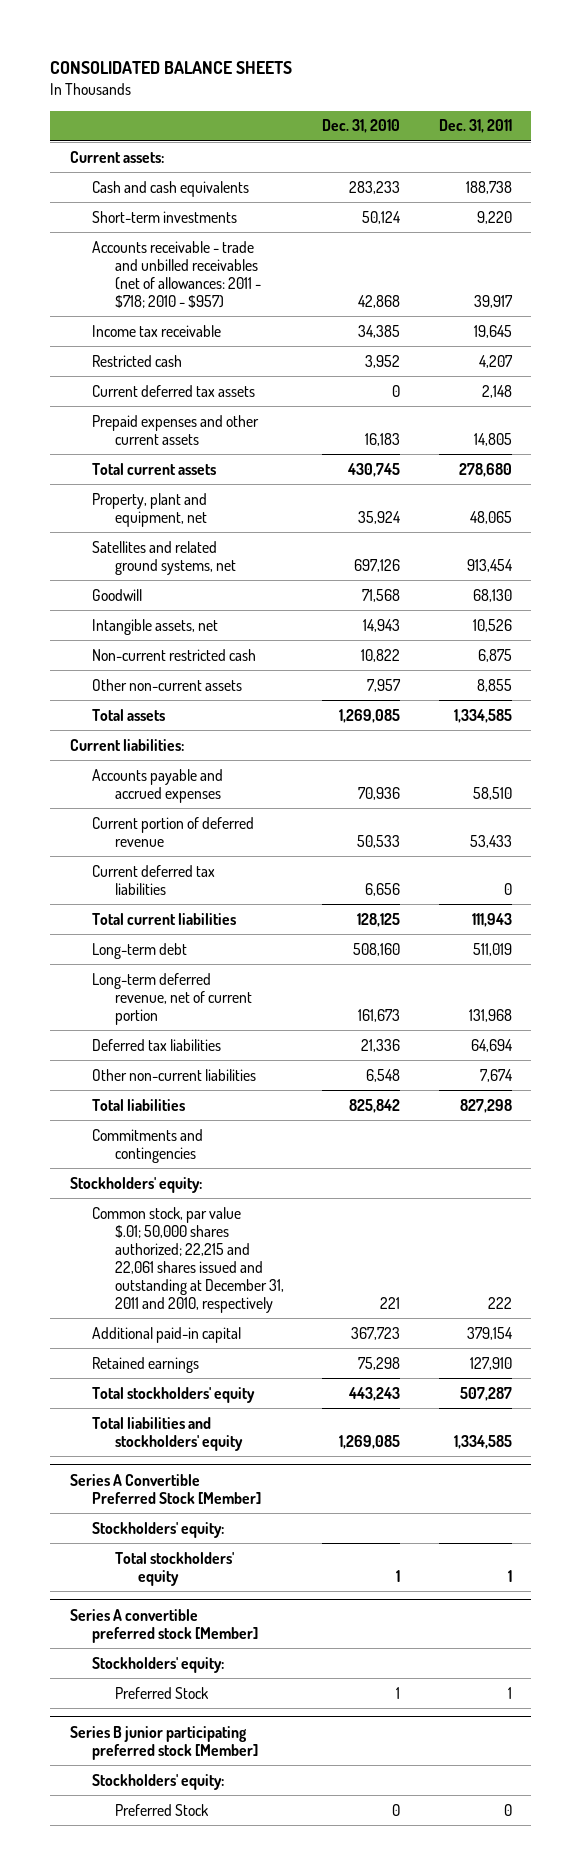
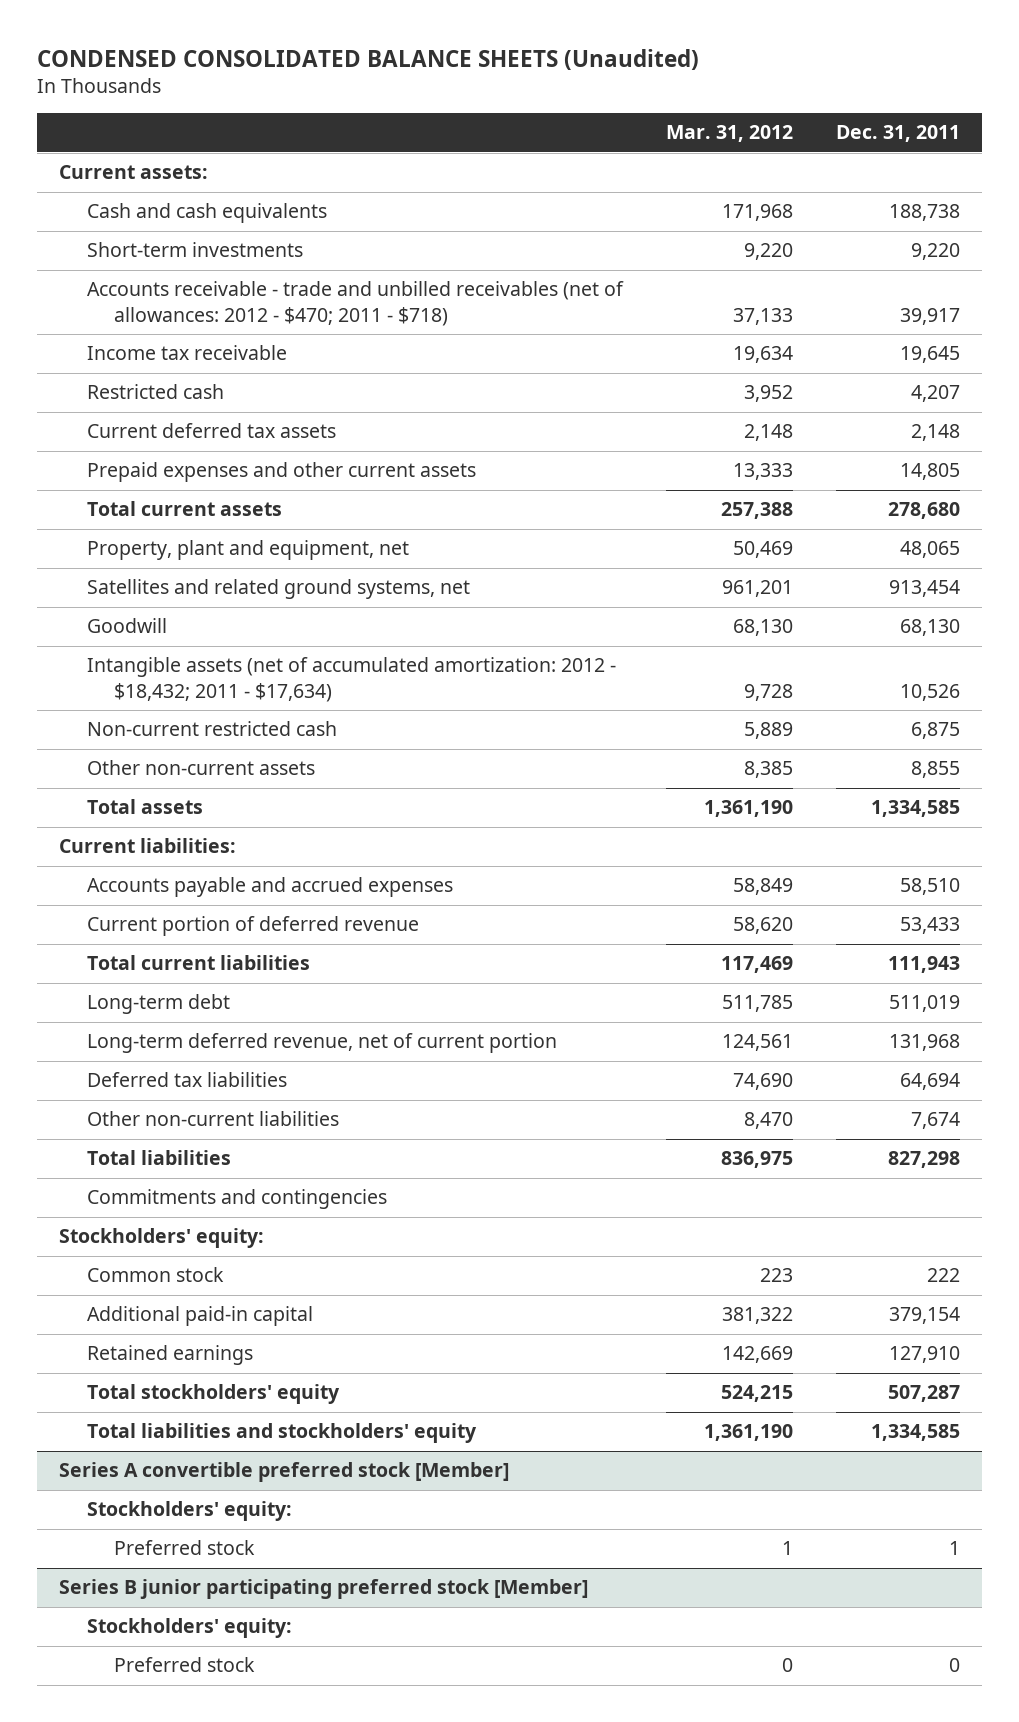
[50,61,293,75] CONSOLIDATED BALANCE SHEETS -> [37,49,700,71] CONDENSED CONSOLIDATED BALANCE SHEETS (Unaudited)
[322,119,401,134] Dec. 31, 2010 -> none
none -> [665,125,793,143] Mar. 31, 2012
[92,240,262,308] Accounts receivable - trade and unbilled receivables (net of allowances: 2011 - $718; 2010 - $957) -> [86,281,624,326] Accounts receivable - trade and unbilled receivables (net of allowances: 2012 - $470; 2011 - $718)
[92,618,219,635] Intangible assets, net -> [86,657,616,702] Intangible assets (net of accumulated amortization: 2012 - $18,432; 2011 - $17,634)
[92,864,216,895] Current deferred tax liabilities -> none
[92,1206,285,1313] Common stock, par value $.01; 50,000 shares authorized; 22,215 and 22,061 shares issued and outstanding at December 31, 2011 and 2010, respectively -> [86,1267,224,1283] Common stock
[69,1473,262,1504] Series A Convertible Preferred Stock [Member] -> none
[92,1521,225,1538] Stockholders' equity: -> none
[115,1551,235,1586] Total stockholders' equity -> none
[115,1686,210,1699] Preferred Stock -> [114,1540,256,1556] Preferred stock
[115,1803,210,1816] Preferred Stock -> [114,1657,256,1673] Preferred stock

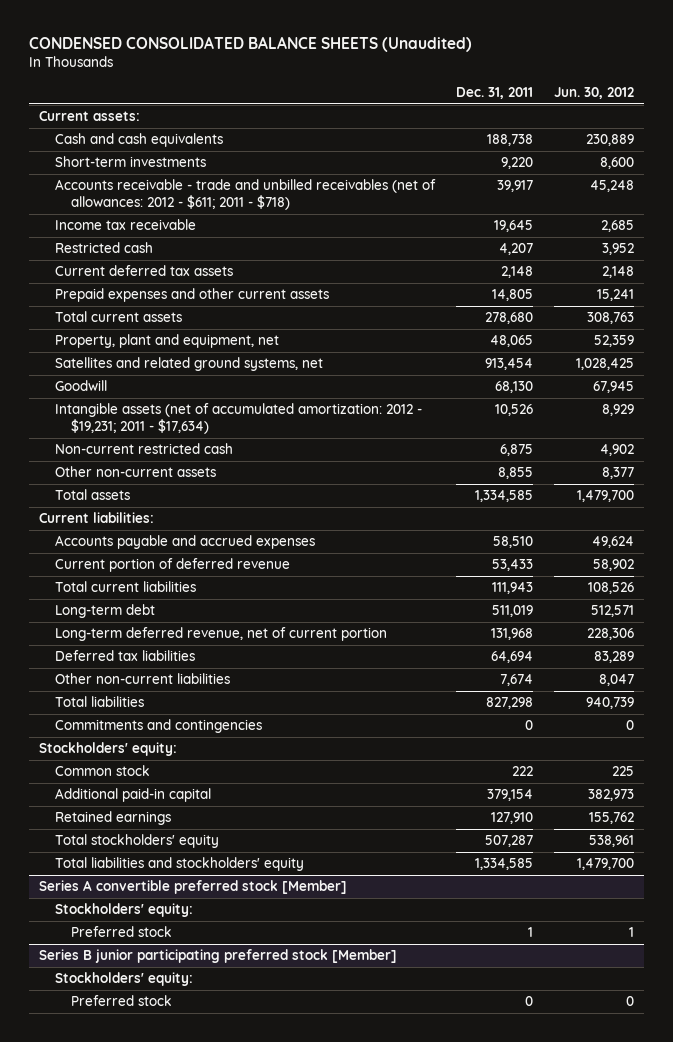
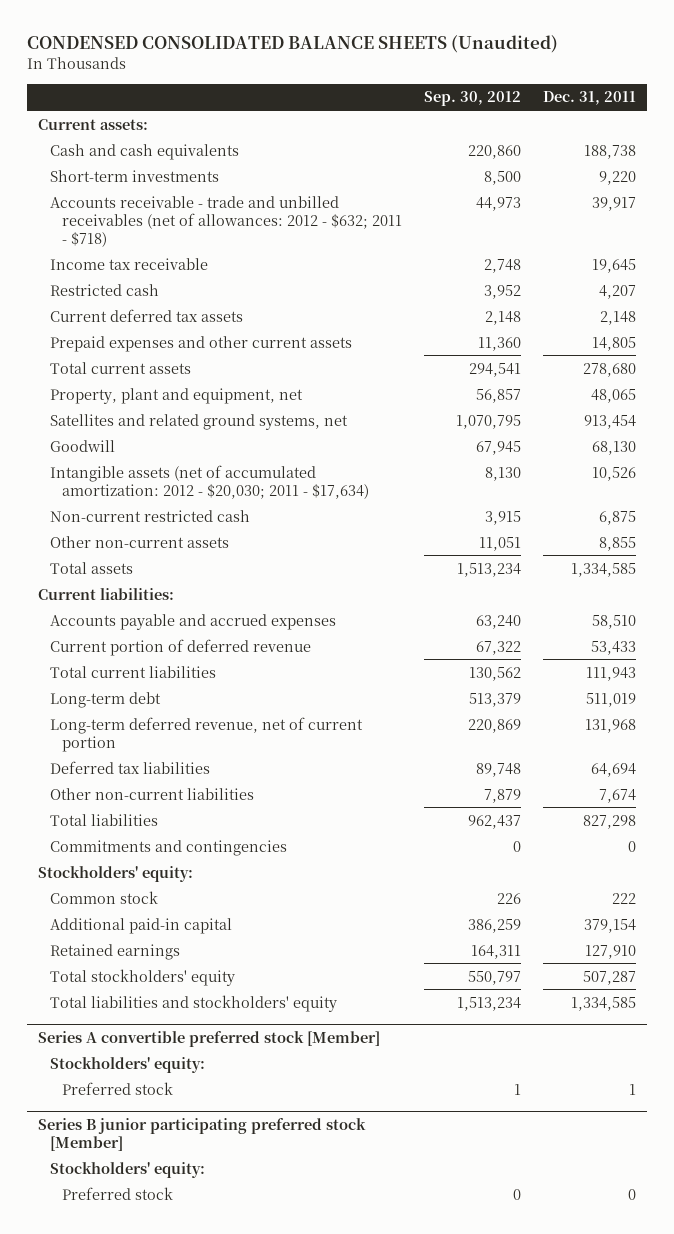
[553,87,634,100] Jun. 30, 2012 -> none
none -> [423,91,521,107] Sep. 30, 2012
[55,179,437,211] Accounts receivable - trade and unbilled receivables (net of allowances: 2012 - $611; 2011 - $718) -> [49,195,402,247] Accounts receivable - trade and unbilled receivables (net of allowances: 2012 - $632; 2011 - $718)
[55,403,423,435] Intangible assets (net of accumulated amortization: 2012 - $19,231; 2011 - $17,634) -> [49,464,369,499] Intangible assets (net of accumulated amortization: 2012 - $20,030; 2011 - $17,634)

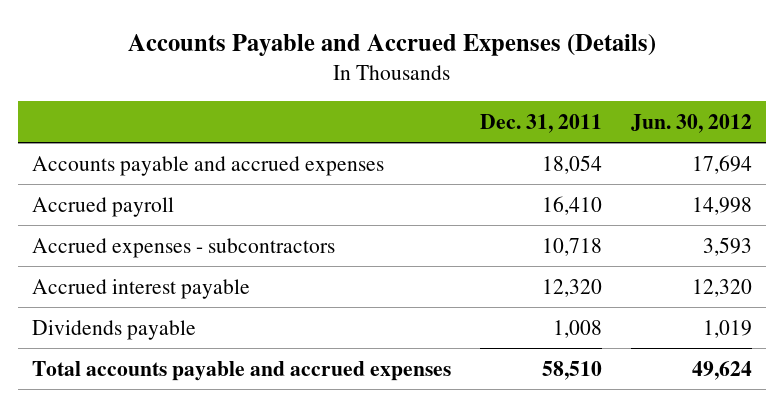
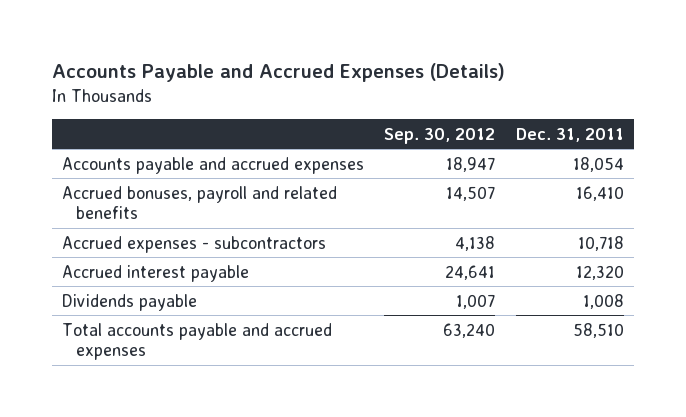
[630,113,752,133] Jun. 30, 2012 -> none
none -> [384,127,496,144] Sep. 30, 2012
[32,196,175,217] Accrued payroll -> [61,185,337,220] Accrued bonuses, payroll and related benefits

